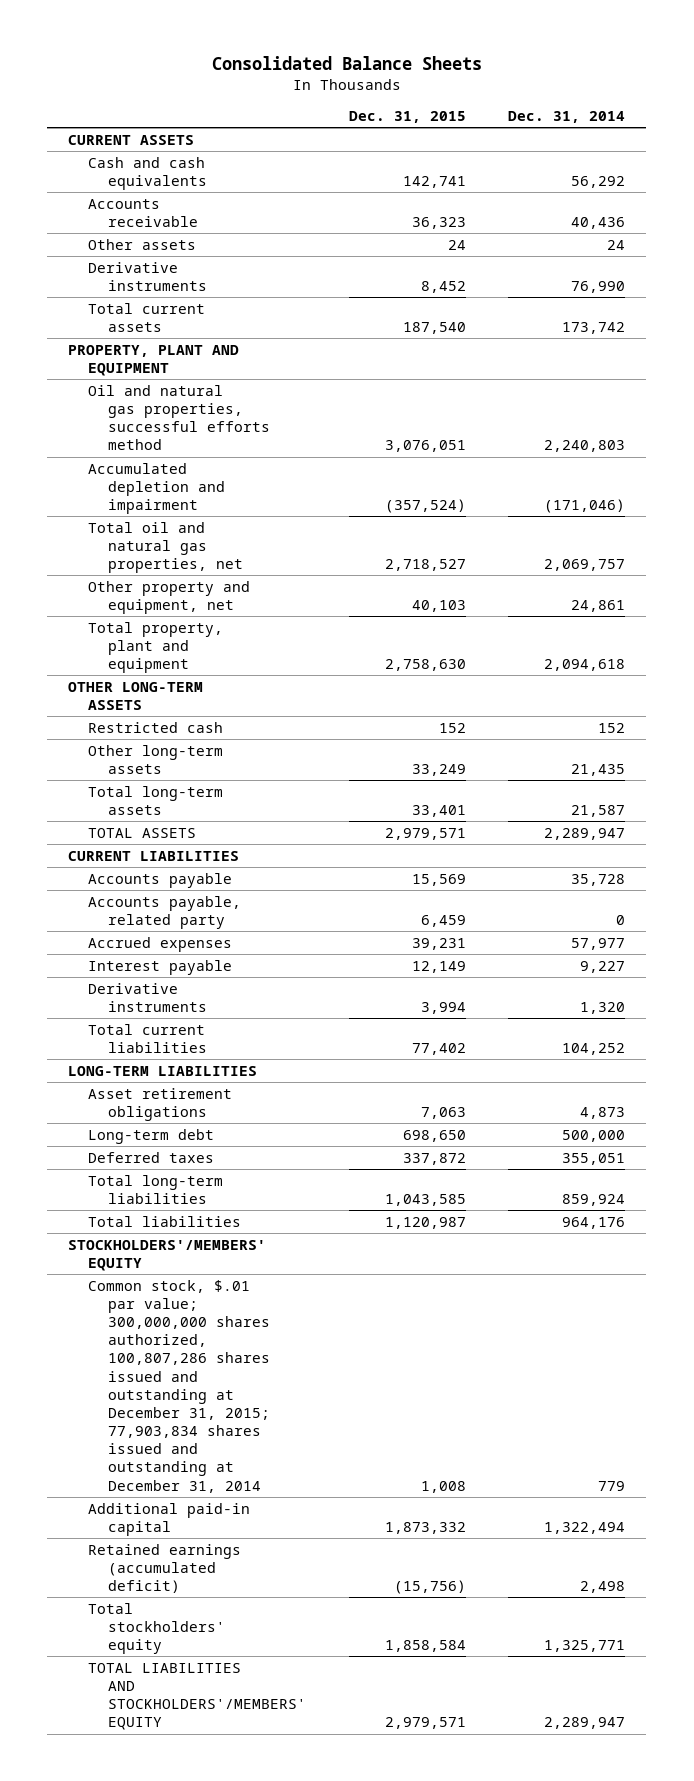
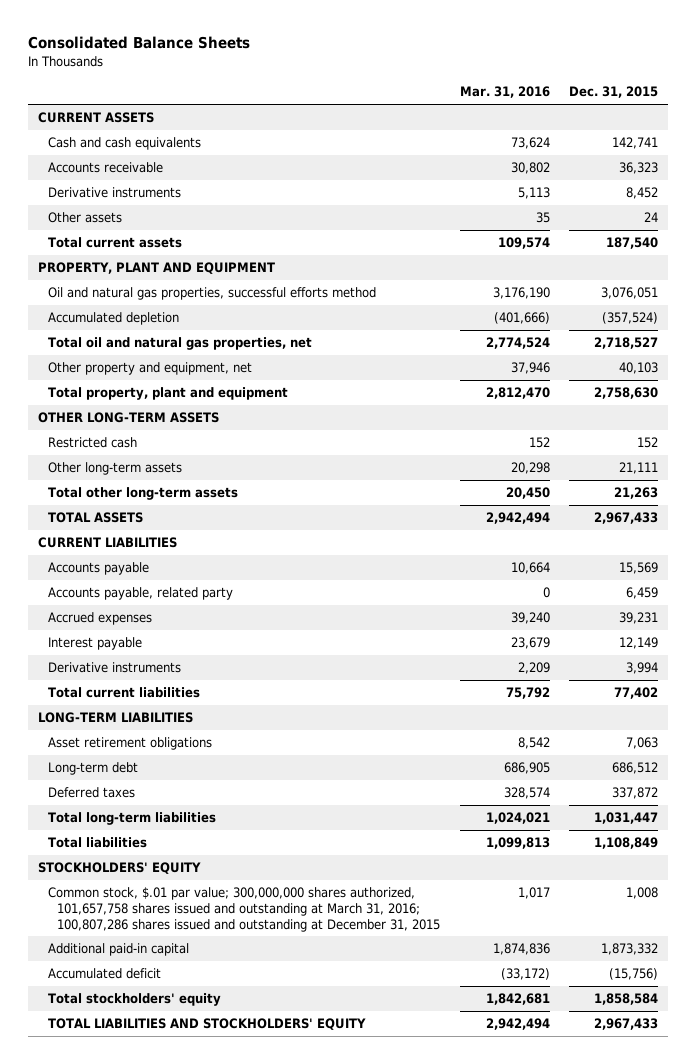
[508,111,626,124] Dec. 31, 2014 -> none
none -> [459,86,550,99] Mar. 31, 2016
[88,238,197,250] Other assets -> [47,212,122,224] Other assets
[88,462,226,515] Accumulated depletion and impairment -> [47,312,179,326] Accumulated depletion
[411,763,466,776] 33,249 -> [619,462,659,475] 21,111
[88,785,224,815] Total long-term assets -> [47,487,238,501] Total other long-term assets
[411,804,466,817] 33,401 -> [614,487,659,500] 21,263
[384,827,466,840] 2,979,571 -> [594,512,659,525] 2,967,433
[402,1129,466,1142] 698,650 -> [612,762,659,775] 686,512
[384,1193,466,1206] 1,043,585 -> [594,812,659,825] 1,031,447
[384,1216,466,1229] 1,120,987 -> [594,837,659,850] 1,108,849
[68,1239,267,1271] STOCKHOLDERS'/MEMBERS' EQUITY -> [37,862,201,875] STOCKHOLDERS' EQUITY
[88,1279,271,1493] Common stock, $.01 par value; 300,000,000 shares authorized, 100,807,286 shares issued and outstanding at December 31, 2015; 77,903,834 shares issued and outstanding at December 31, 2014 -> [47,887,441,932] Common stock, $.01 par value; 300,000,000 shares authorized, 101,657,758 shares issued and outstanding at March 31, 2016; 100,807,286 shares issued and outstanding at December 31, 2015
[88,1543,242,1594] Retained earnings (accumulated deficit) -> [47,968,161,980] Accumulated deficit
[88,1662,307,1731] TOTAL LIABILITIES AND STOCKHOLDERS'/MEMBERS' EQUITY -> [47,1018,366,1031] TOTAL LIABILITIES AND STOCKHOLDERS' EQUITY
[384,1717,466,1730] 2,979,571 -> [594,1018,659,1031] 2,967,433

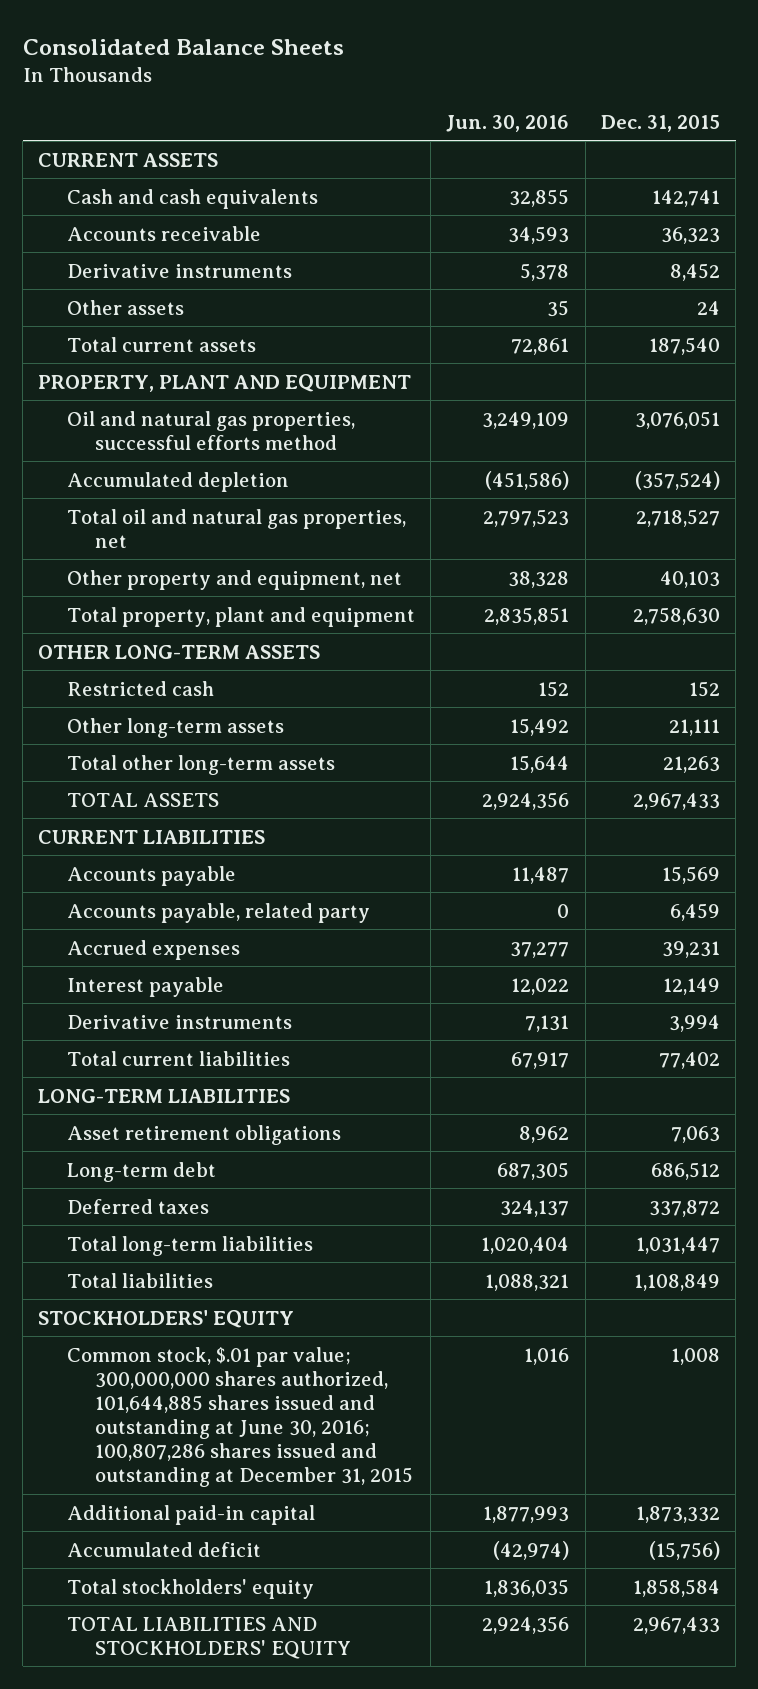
[459,86,550,99] Mar. 31, 2016 -> none
none -> [446,114,570,132] Jun. 30, 2016
[47,887,441,932] Common stock, $.01 par value; 300,000,000 shares authorized, 101,657,758 shares issued and outstanding at March 31, 2016; 100,807,286 shares issued and outstanding at December 31, 2015 -> [66,1346,414,1488] Common stock, $.01 par value; 300,000,000 shares authorized, 101,644,885 shares issued and outstanding at June 30, 2016; 100,807,286 shares issued and outstanding at December 31, 2015

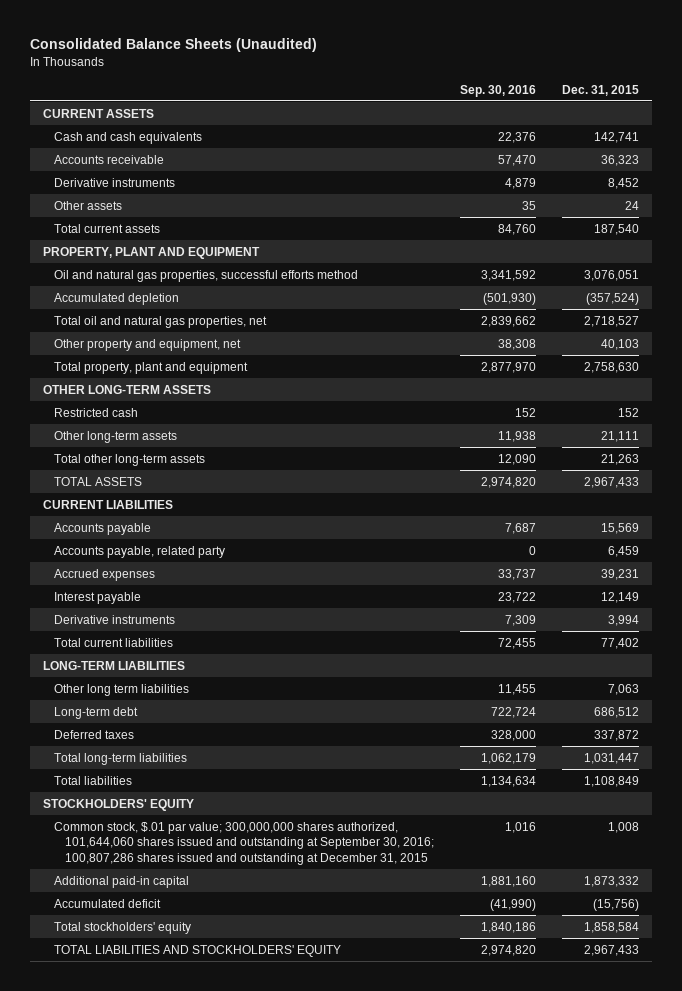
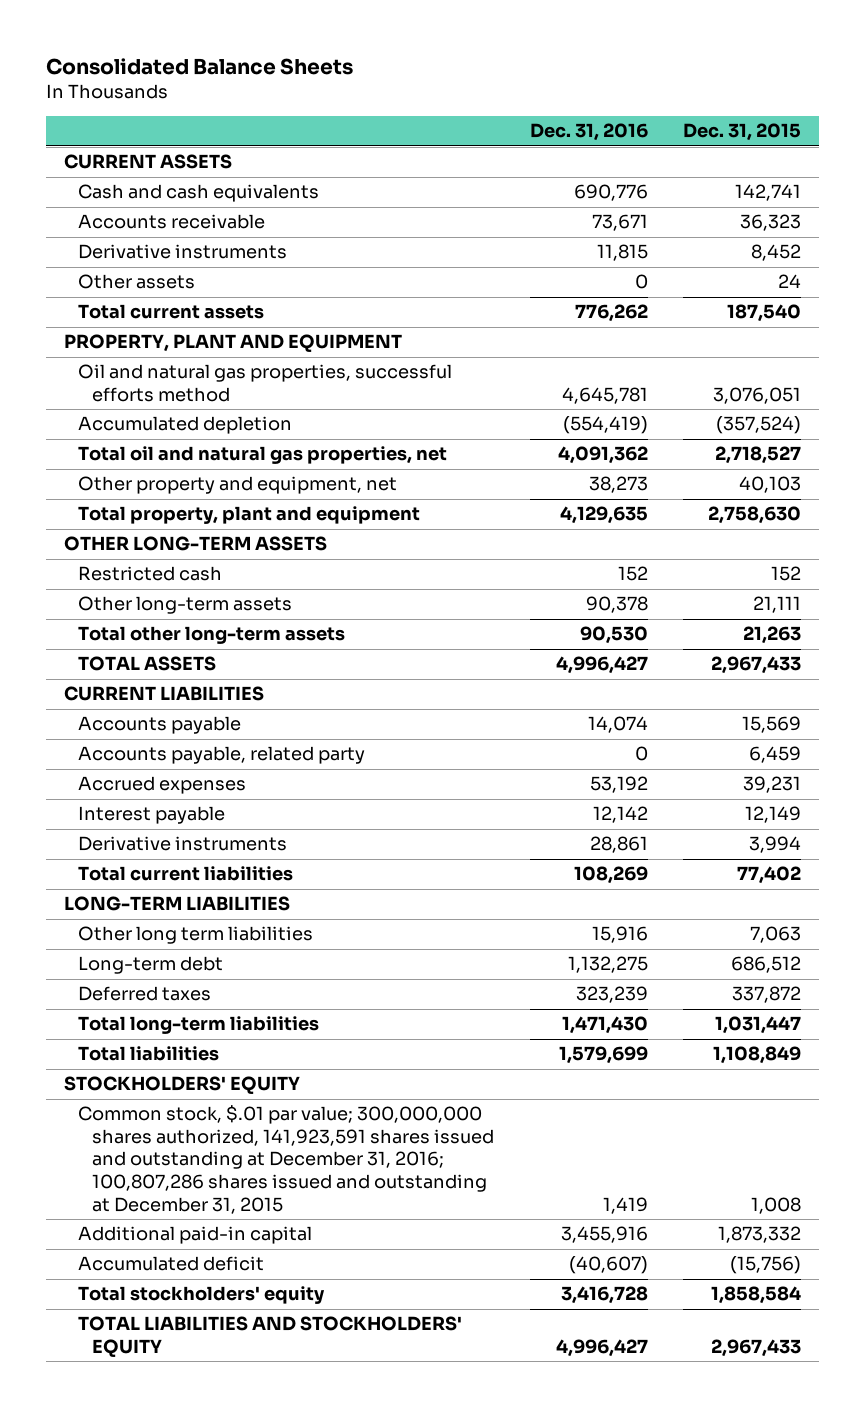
[30,38,318,53] Consolidated Balance Sheets (Unaudited) -> [46,58,354,76] Consolidated Balance Sheets
[459,84,536,97] Sep. 30, 2016 -> none
none -> [529,123,648,142] Dec. 31, 2016
[54,821,434,865] Common stock, $.01 par value; 300,000,000 shares authorized, 101,644,060 shares issued and outstanding at September 30, 2016; 100,807,286 shares issued and outstanding at December 31, 2015 -> [78,1105,495,1214] Common stock, $.01 par value; 300,000,000 shares authorized, 141,923,591 shares issued and outstanding at December 31, 2016; 100,807,286 shares issued and outstanding at December 31, 2015

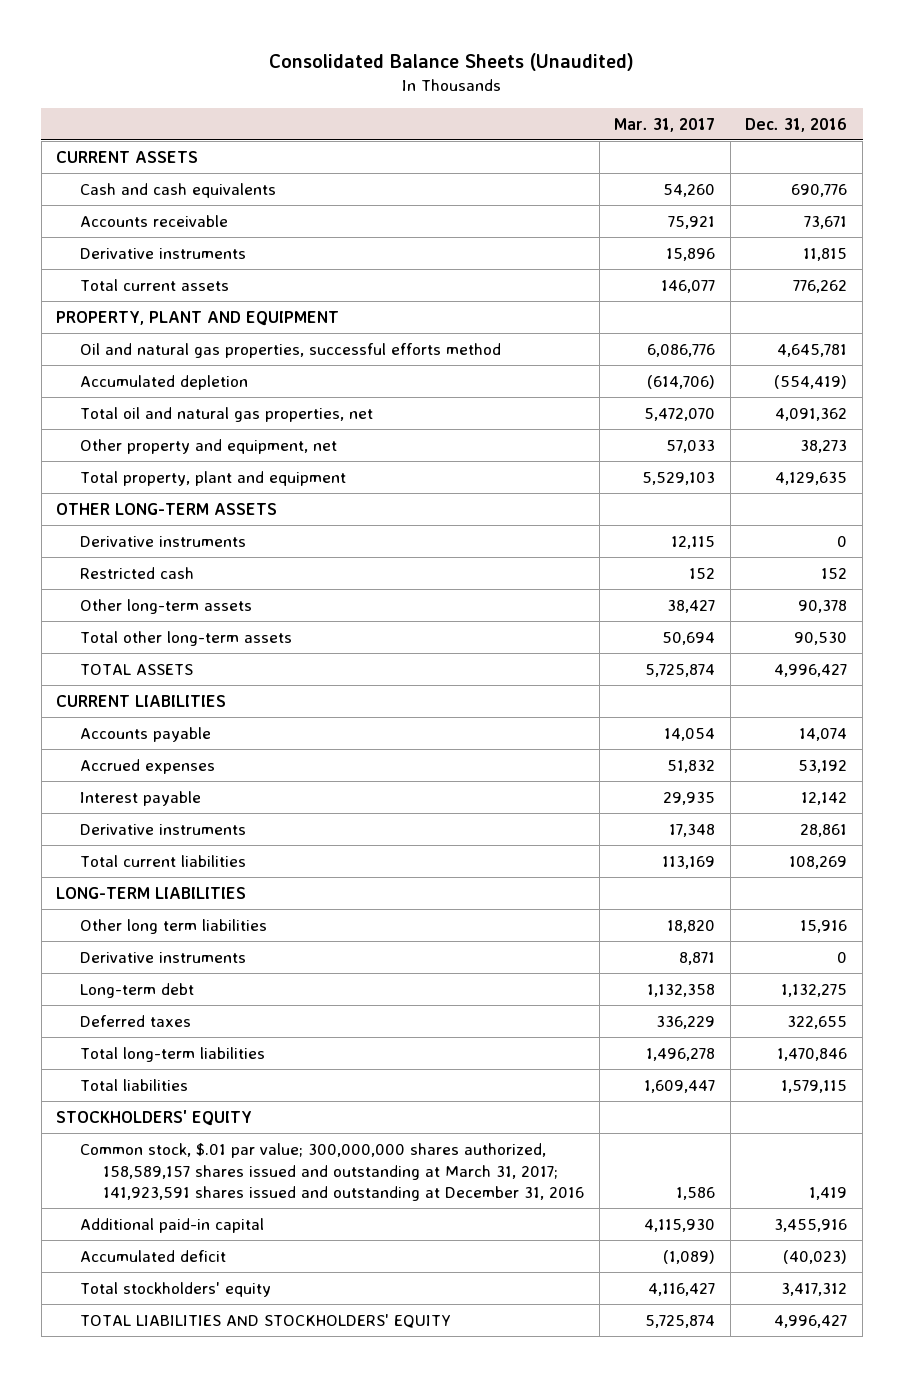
[46,58,354,76] Consolidated Balance Sheets -> [268,52,634,71] Consolidated Balance Sheets (Unaudited)
[682,123,801,142] Dec. 31, 2015 -> none
none -> [614,117,716,132] Mar. 31, 2017
[78,274,196,290] Other assets -> none
none -> [79,535,246,547] Derivative instruments
[78,746,366,765] Accounts payable, related party -> none
none -> [79,951,246,963] Derivative instruments
[575,986,648,1004] 323,239 -> [787,1015,848,1029] 322,655
[561,1016,648,1035] 1,471,430 -> [777,1047,848,1061] 1,470,846
[558,1046,648,1065] 1,579,699 -> [781,1079,848,1093] 1,579,115
[78,1105,495,1214] Common stock, $.01 par value; 300,000,000 shares authorized, 141,923,591 shares issued and outstanding at December 31, 2016; 100,807,286 shares issued and outstanding at December 31, 2015 -> [79,1142,585,1202] Common stock, $.01 par value; 300,000,000 shares authorized, 158,589,157 shares issued and outstanding at March 31, 2017; 141,923,591 shares issued and outstanding at December 31, 2016
[568,1256,648,1275] (40,607) -> [783,1249,848,1264] (40,023)
[560,1286,648,1305] 3,416,728 -> [781,1282,848,1296] 3,417,312

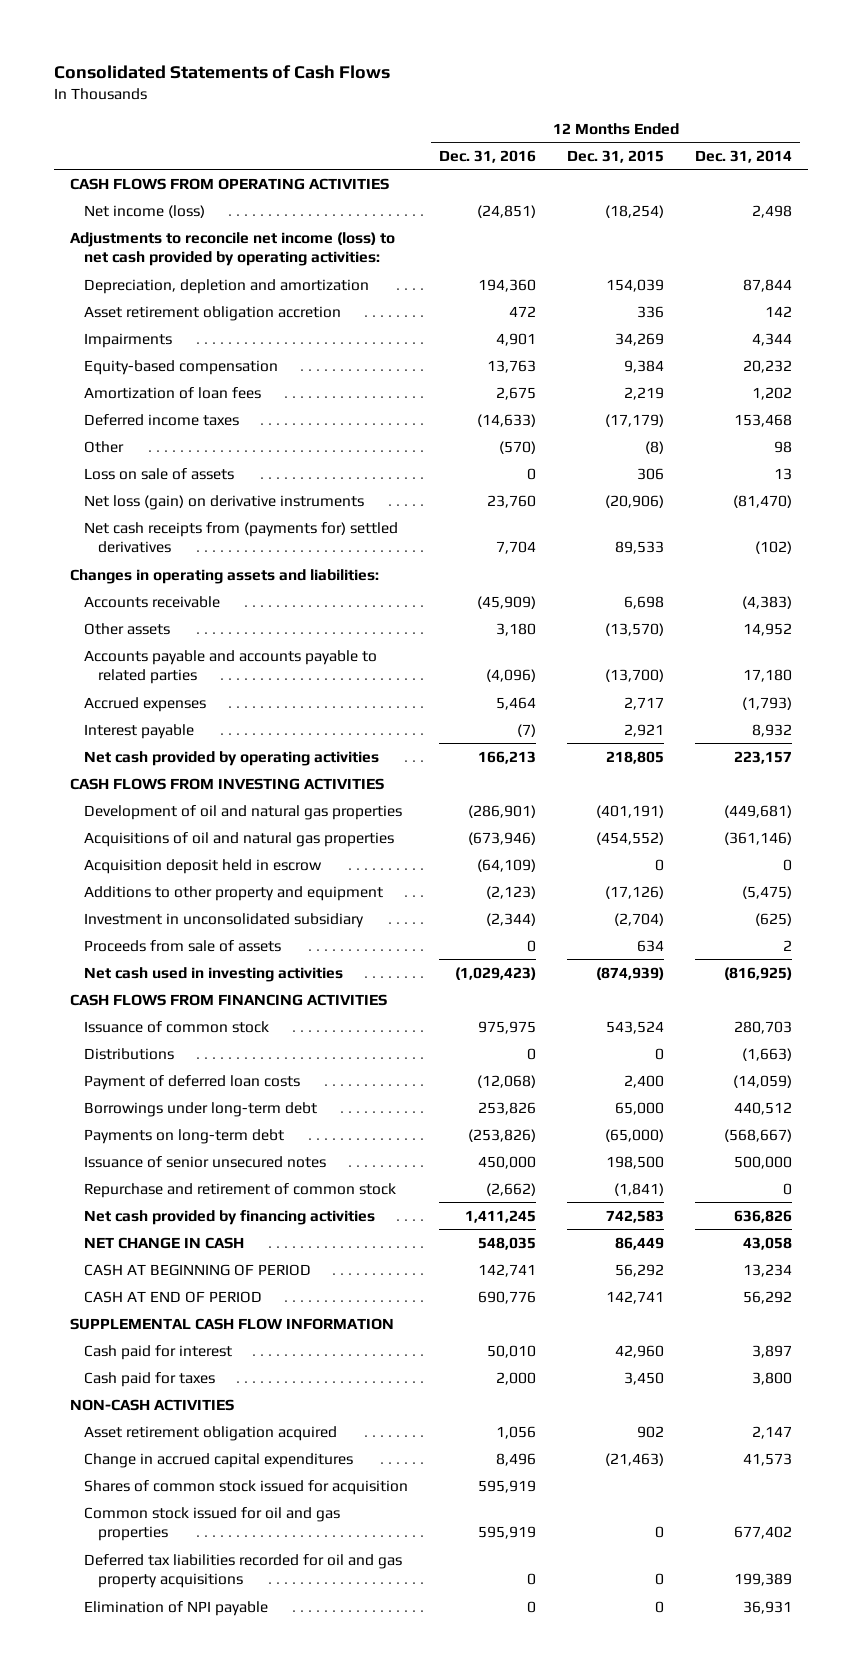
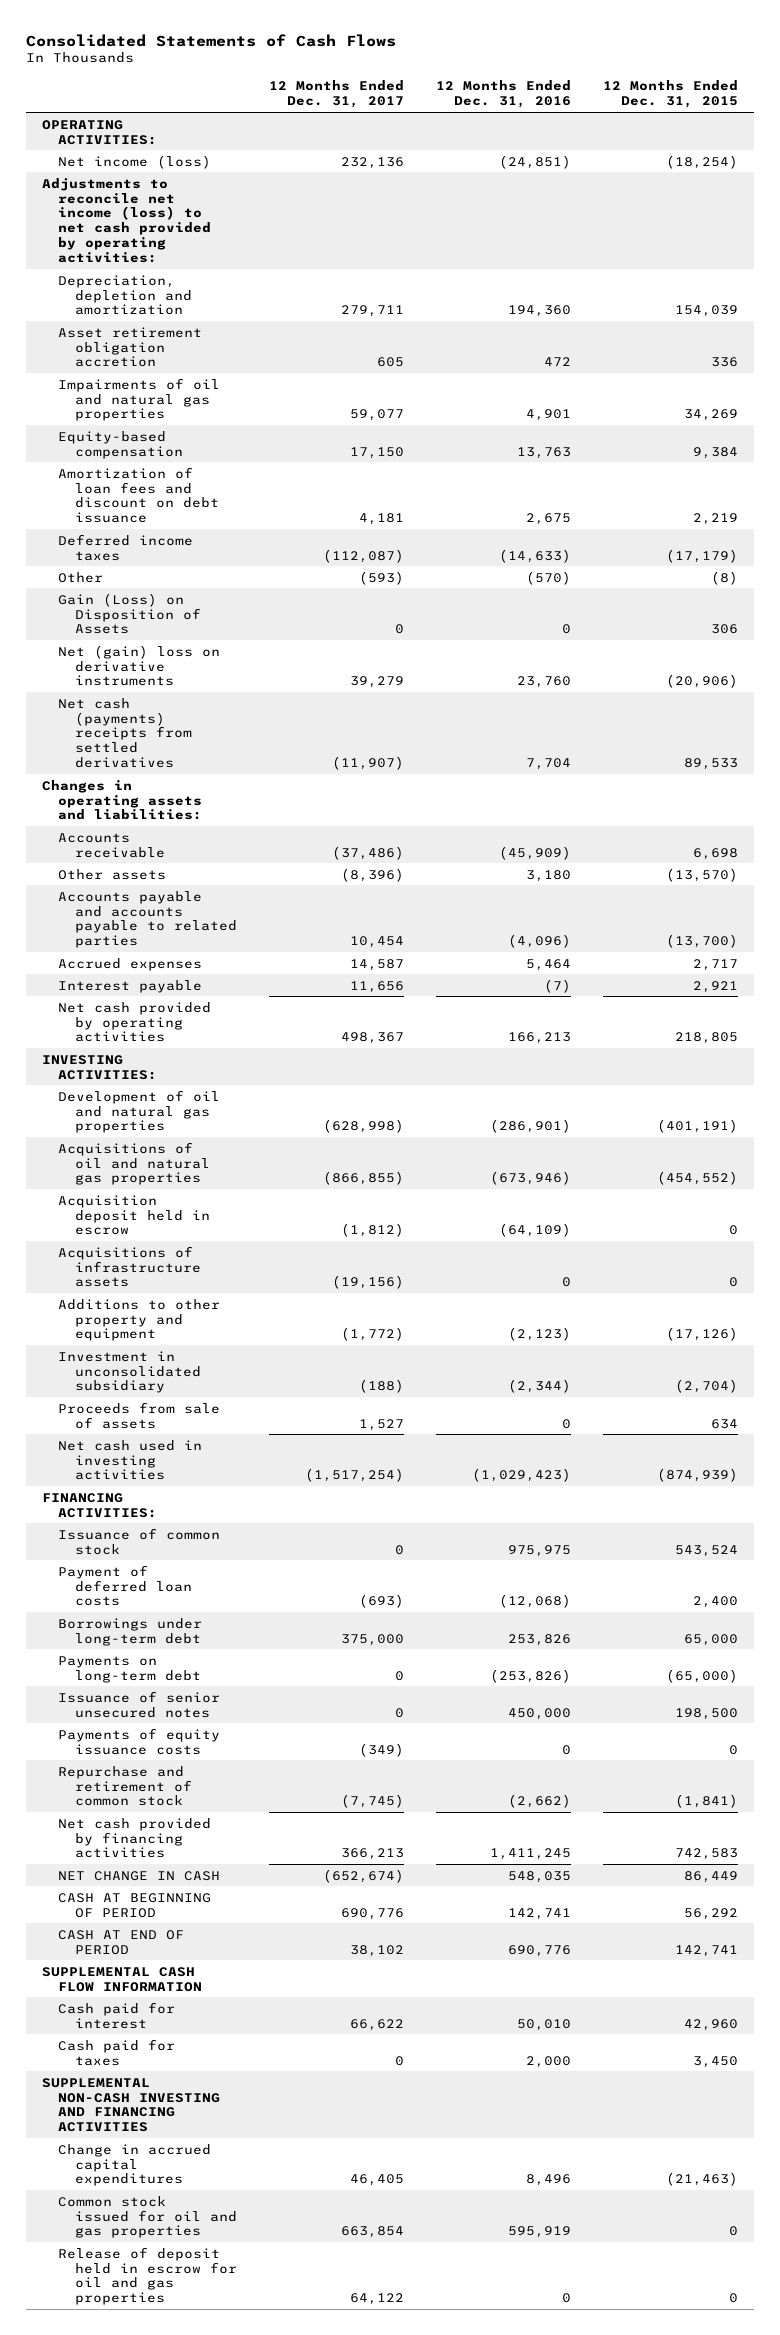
[695,149,793,163] Dec. 31, 2014 -> none
none -> [268,80,404,109] 12 Months Ended Dec. 31, 2017
[69,177,389,190] CASH FLOWS FROM OPERATING ACTIVITIES -> [42,119,158,145] OPERATING ACTIVITIES:
[83,332,172,348] Impairments -> [58,377,221,422] Impairments of oil and natural gas properties
[83,386,261,399] Amortization of loan fees -> [58,466,219,524] Amortization of loan fees and discount on debt issuance
[83,467,234,480] Loss on sale of assets -> [58,592,201,635] Gain (Loss) on Disposition of Assets
[83,494,364,510] Net loss (gain) on derivative instruments -> [58,644,221,687] Net (gain) loss on derivative instruments
[83,521,398,554] Net cash receipts from (payments for) settled derivatives -> [58,697,192,769] Net cash (payments) receipts from settled derivatives
[69,777,384,790] CASH FLOWS FROM INVESTING ACTIVITIES -> [42,1054,158,1080] INVESTING ACTIVITIES:
none -> [58,1245,201,1288] Acquisitions of infrastructure assets
[69,993,387,1006] CASH FLOWS FROM FINANCING ACTIVITIES -> [42,1492,158,1518] FINANCING ACTIVITIES:
[83,1047,174,1060] Distributions -> none
none -> [58,1727,221,1755] Payments of equity issuance costs
[83,1425,337,1441] Asset retirement obligation acquired -> none
[69,1398,234,1411] NON-CASH ACTIVITIES -> [42,2077,221,2133] SUPPLEMENTAL NON-CASH INVESTING AND FINANCING ACTIVITIES
[83,1479,408,1495] Shares of common stock issued for acquisition -> none
[83,1553,402,1589] Deferred tax liabilities recorded for oil and gas property acquisitions -> none
[83,1600,268,1616] Elimination of NPI payable -> none
none -> [58,2246,237,2306] Release of deposit held in escrow for oil and gas properties

